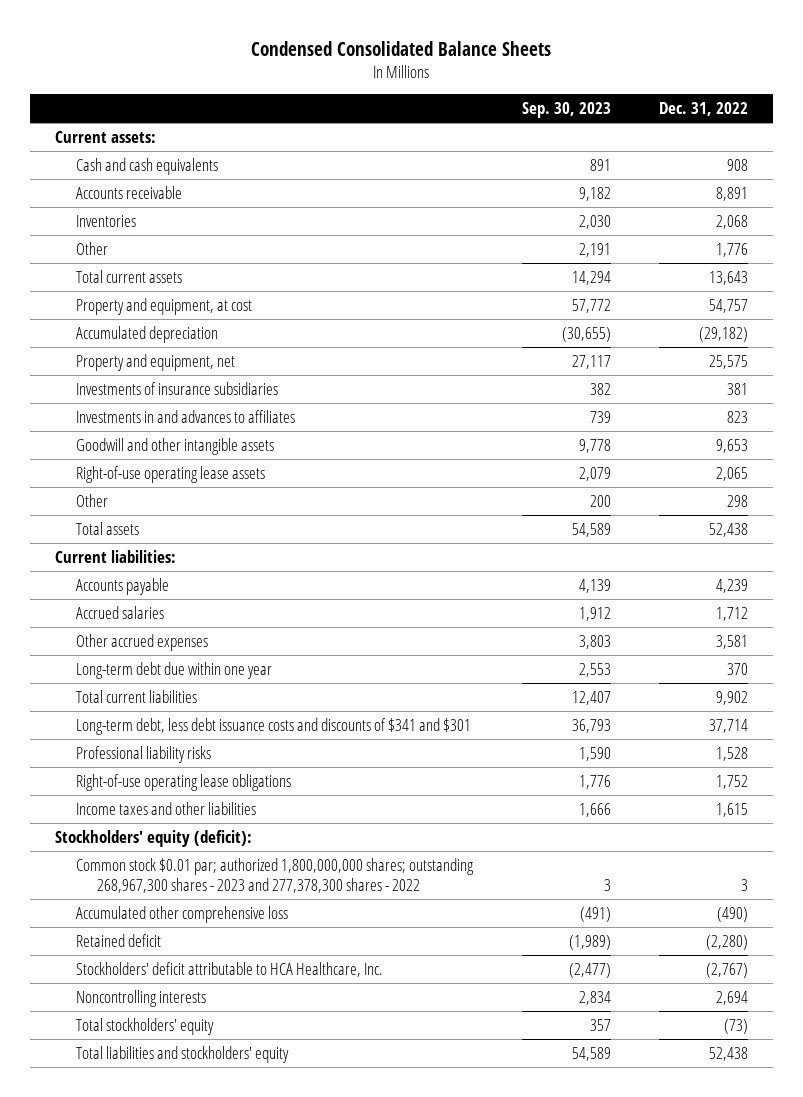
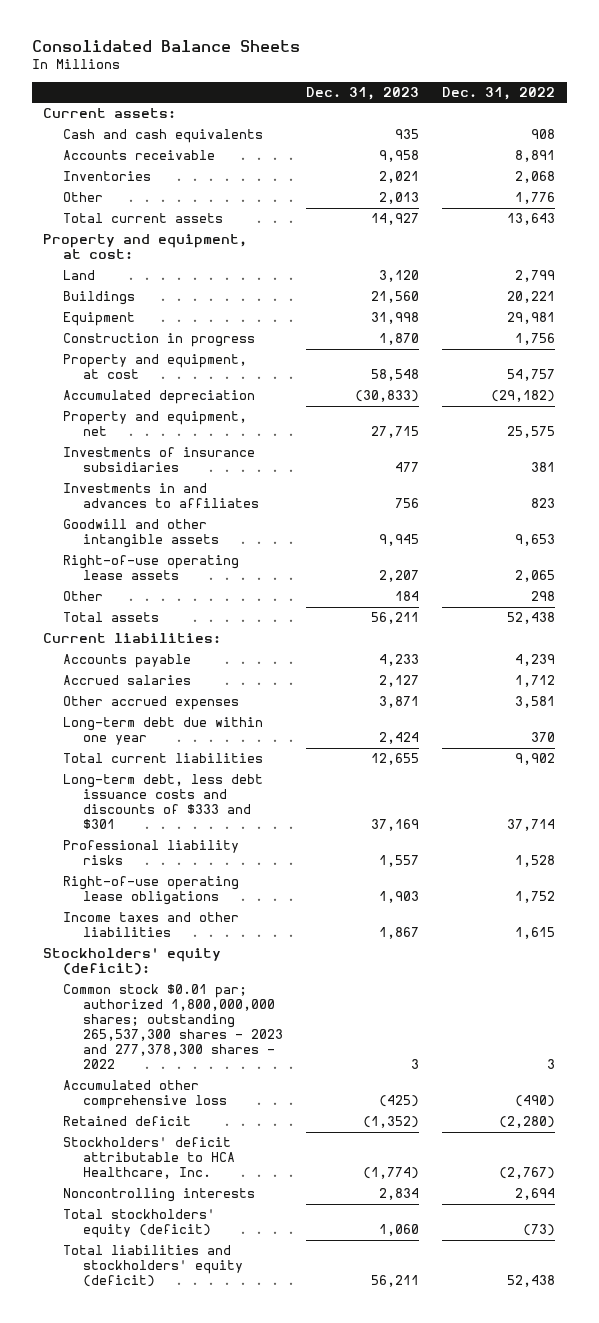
[251,40,552,56] Condensed Consolidated Balance Sheets -> [31,39,300,52] Consolidated Balance Sheets
[521,102,611,119] Sep. 30, 2023 -> none
none -> [306,87,420,101] Dec. 31, 2023
none -> [43,234,248,260] Property and equipment, at cost:
none -> [63,270,96,281] Land
none -> [63,291,136,306] Buildings
none -> [63,312,136,327] Equipment
none -> [63,333,256,348] Construction in progress
[75,717,471,735] Long-term debt, less debt issuance costs and discounts of $341 and $301 -> [63,774,264,830] Long-term debt, less debt issuance costs and discounts of $333 and $301
[75,857,474,893] Common stock $0.01 par; authorized 1,800,000,000 shares; outstanding 268,967,300 shares - 2023 and 277,378,300 shares - 2022 -> [63,984,283,1070] Common stock $0.01 par; authorized 1,800,000,000 shares; outstanding 265,537,300 shares - 2023 and 277,378,300 shares - 2022
[75,1017,214,1035] Total stockholders' equity -> [63,1209,216,1239] Total stockholders' equity (deficit)
[75,1045,289,1063] Total liabilities and stockholders' equity -> [63,1245,243,1288] Total liabilities and stockholders' equity (deficit)

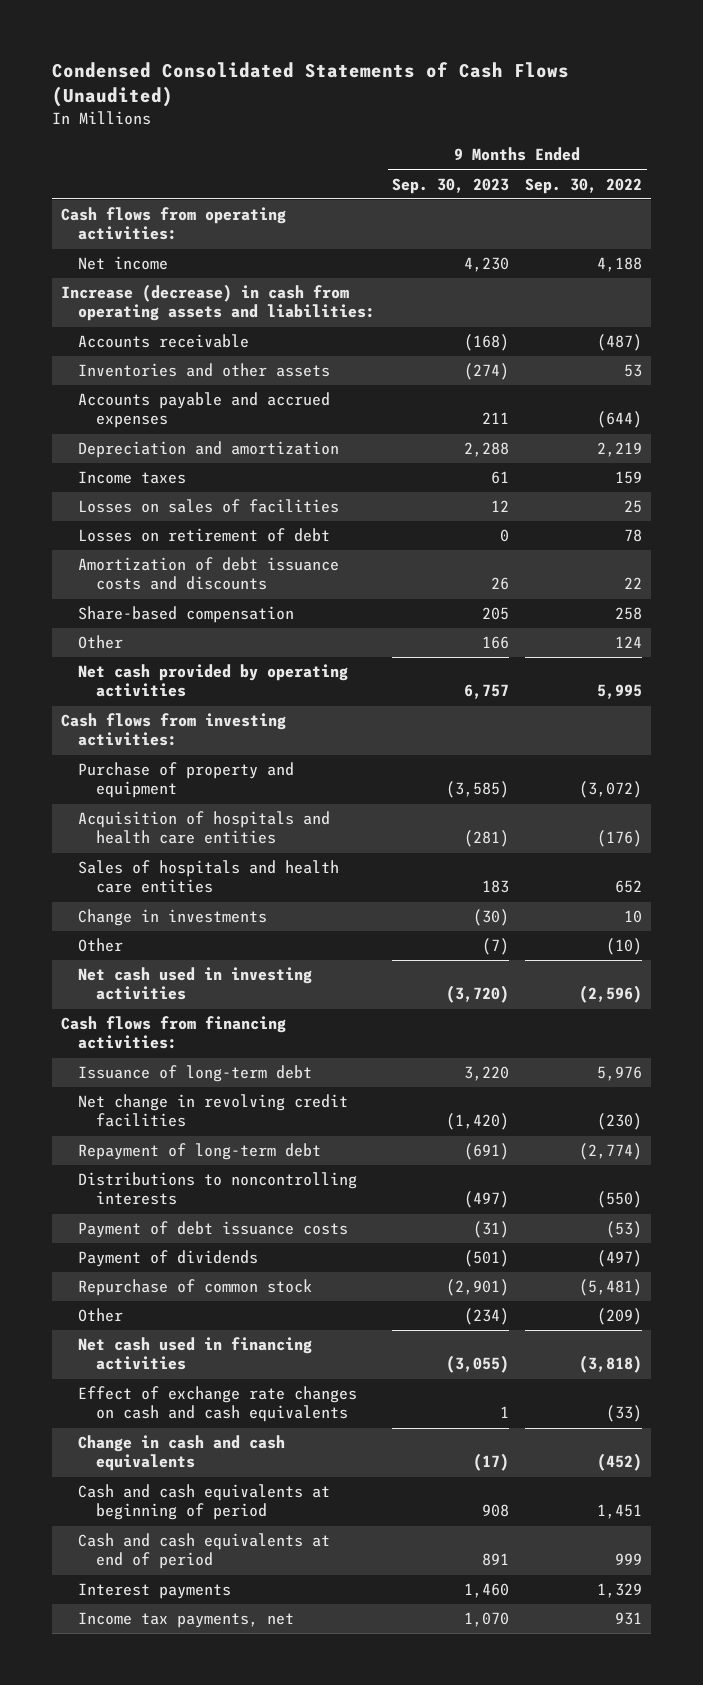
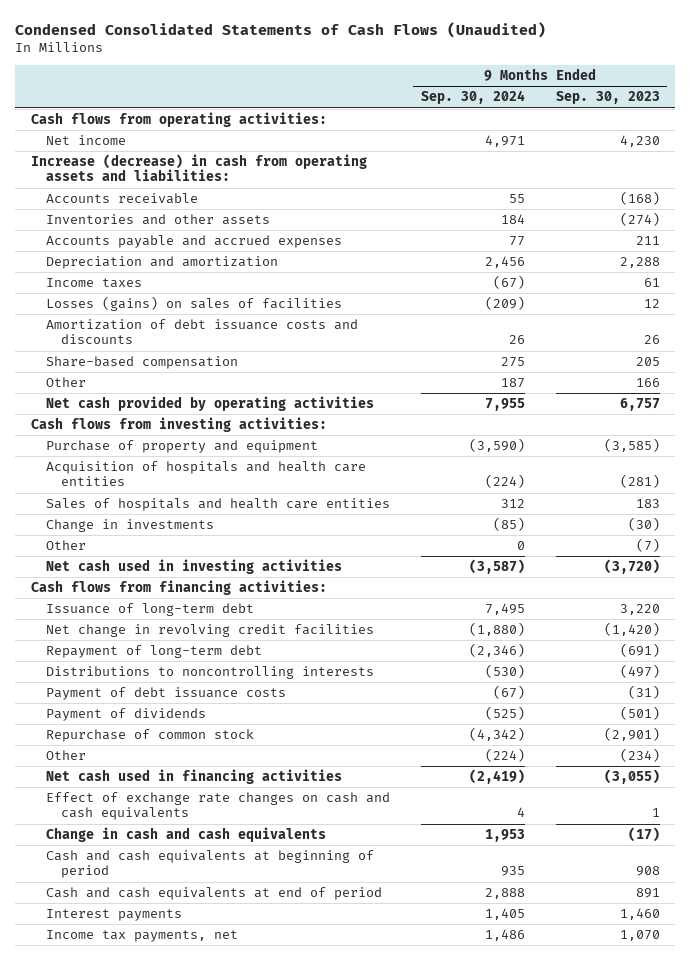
[525,177,643,194] Sep. 30, 2022 -> none
none -> [420,90,525,105] Sep. 30, 2024
[78,528,331,543] Losses on retirement of debt -> none
[78,499,340,514] Losses on sales of facilities -> [45,296,342,312] Losses (gains) on sales of facilities

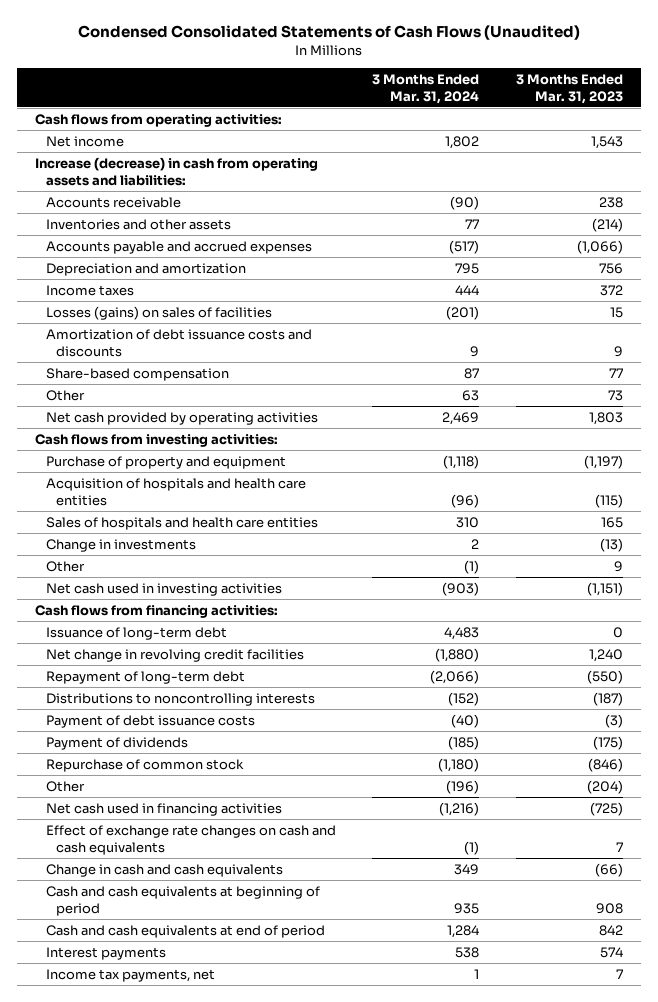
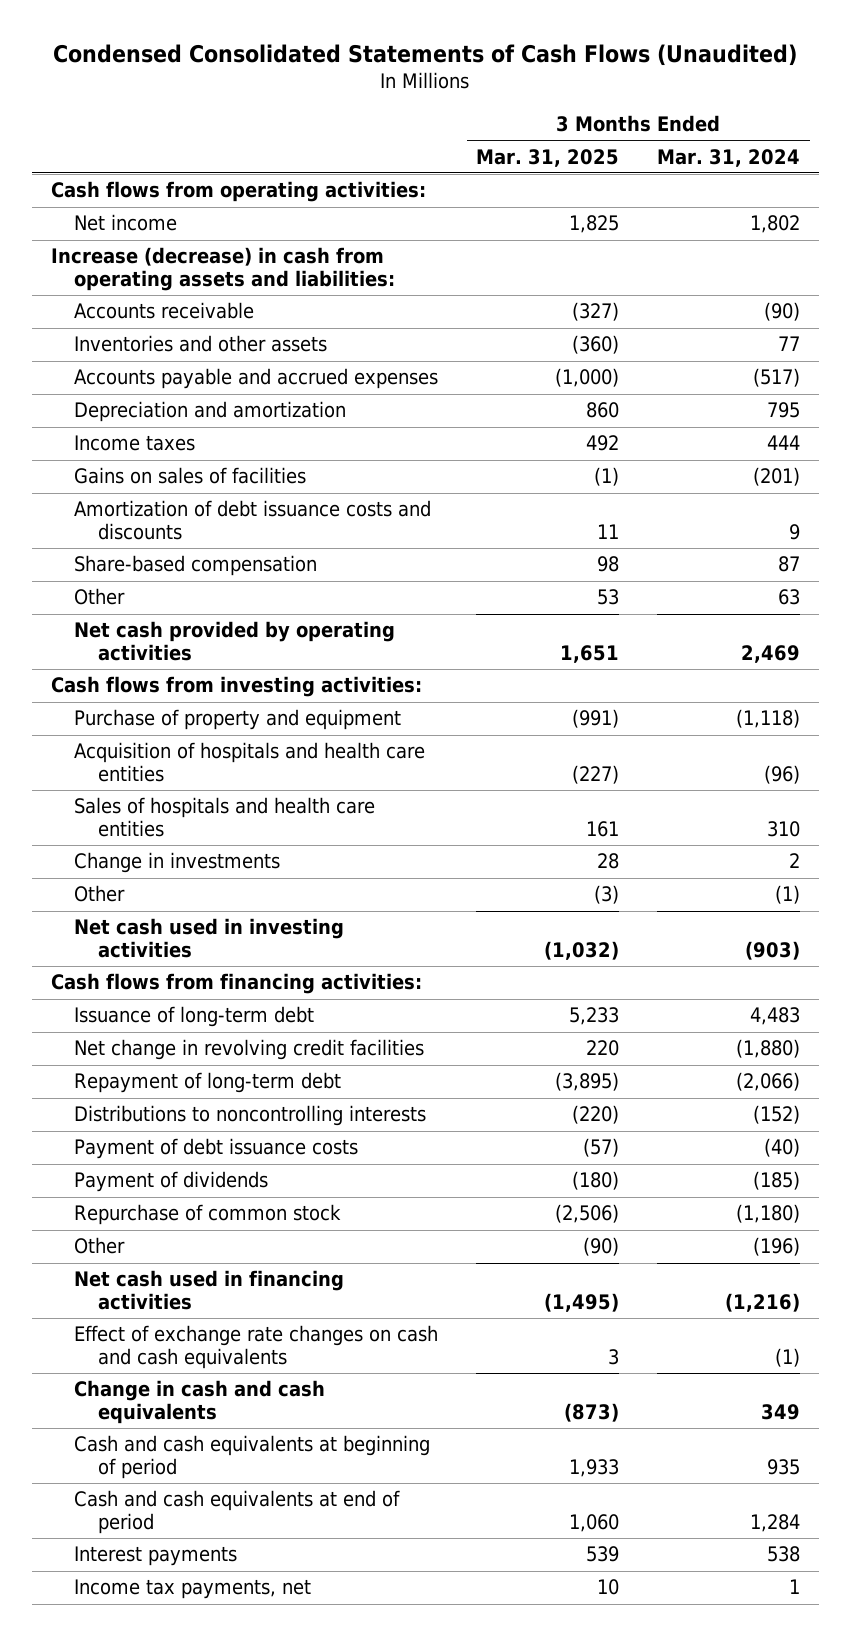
[515,73,623,104] 3 Months Ended Mar. 31, 2023 -> none
none -> [476,148,620,167] Mar. 31, 2025
[45,305,272,320] Losses (gains) on sales of facilities -> [74,467,307,485] Gains on sales of facilities

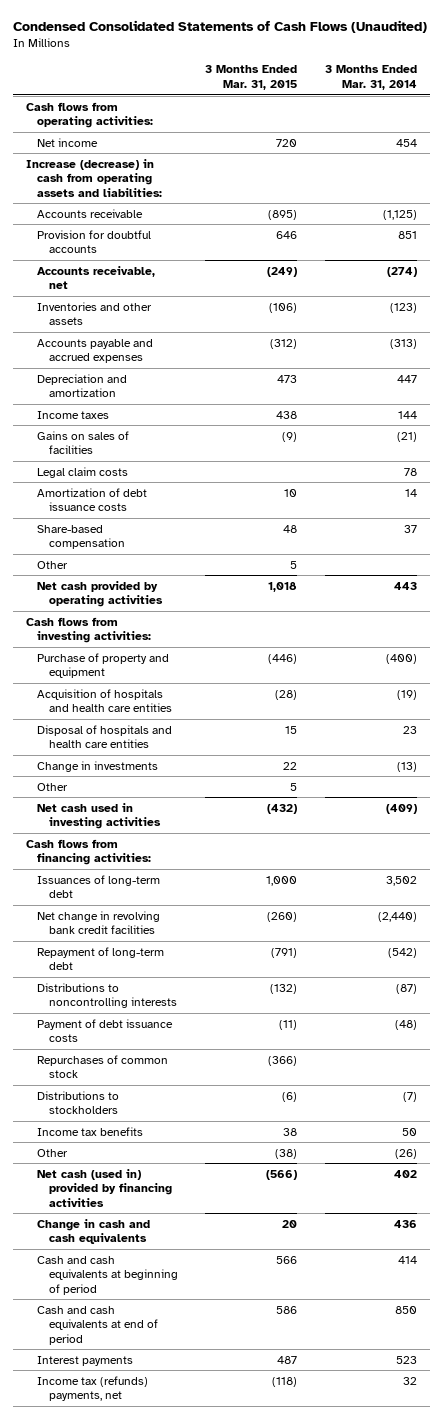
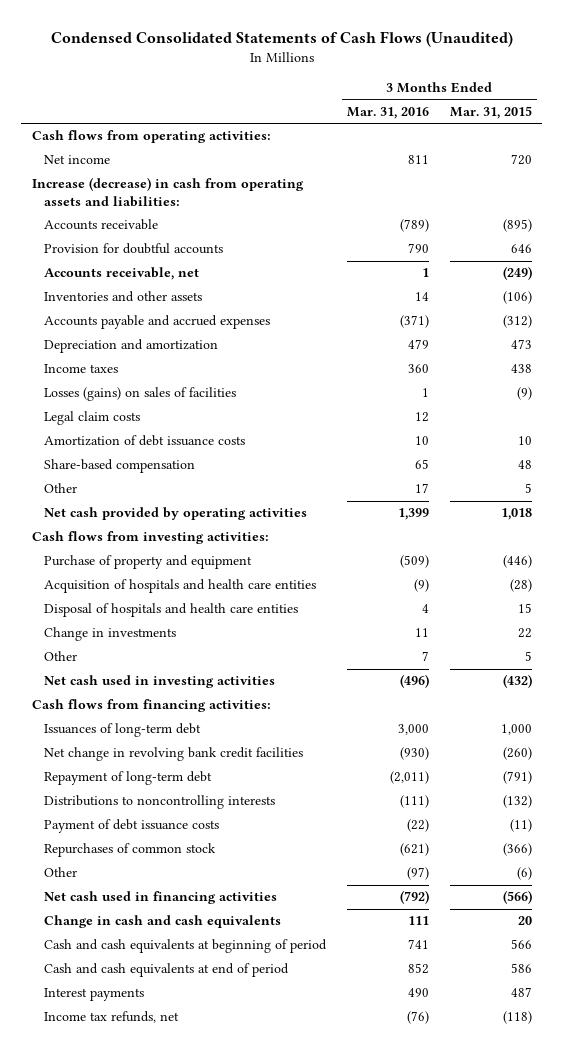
[324,65,417,90] 3 Months Ended Mar. 31, 2014 -> none
none -> [346,106,429,119] Mar. 31, 2016
[37,430,130,455] Gains on sales of facilities -> [44,387,237,402] Losses (gains) on sales of facilities
[37,1090,120,1115] Distributions to stockholders -> none
[37,1126,144,1136] Income tax benefits -> none
[275,1148,298,1159] (38) -> [516,867,532,881] (6)
[37,1168,172,1207] Net cash (used in) provided by financing activities -> [44,891,278,905] Net cash used in financing activities
[37,1375,149,1402] Income tax (refunds) payments, net -> [44,1011,180,1024] Income tax refunds, net

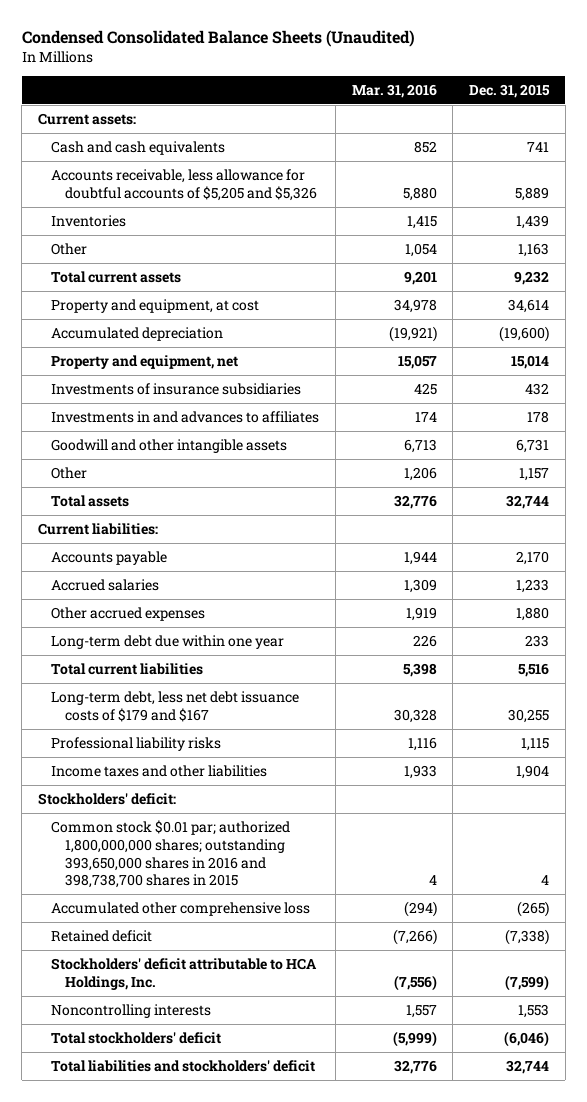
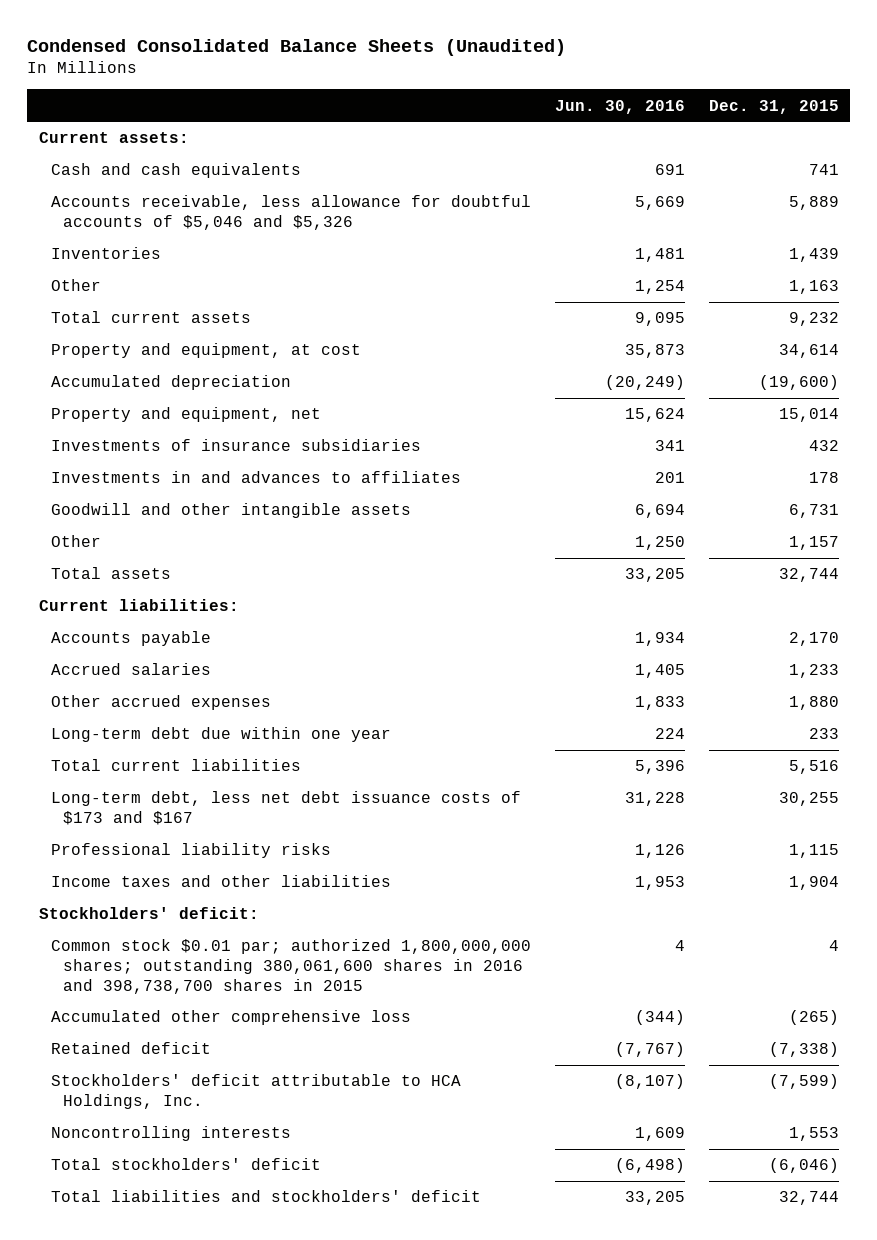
[351,83,437,98] Mar. 31, 2016 -> none
none -> [554,99,685,114] Jun. 30, 2016
[51,168,317,201] Accounts receivable, less allowance for doubtful accounts of $5,205 and $5,326 -> [50,195,531,231] Accounts receivable, less allowance for doubtful accounts of $5,046 and $5,326
[51,690,300,722] Long-term debt, less net debt issuance costs of $179 and $167 -> [50,791,521,826] Long-term debt, less net debt issuance costs of $173 and $167
[51,819,291,889] Common stock $0.01 par; authorized 1,800,000,000 shares; outstanding 393,650,000 shares in 2016 and 398,738,700 shares in 2015 -> [50,939,531,994] Common stock $0.01 par; authorized 1,800,000,000 shares; outstanding 380,061,600 shares in 2016 and 398,738,700 shares in 2015

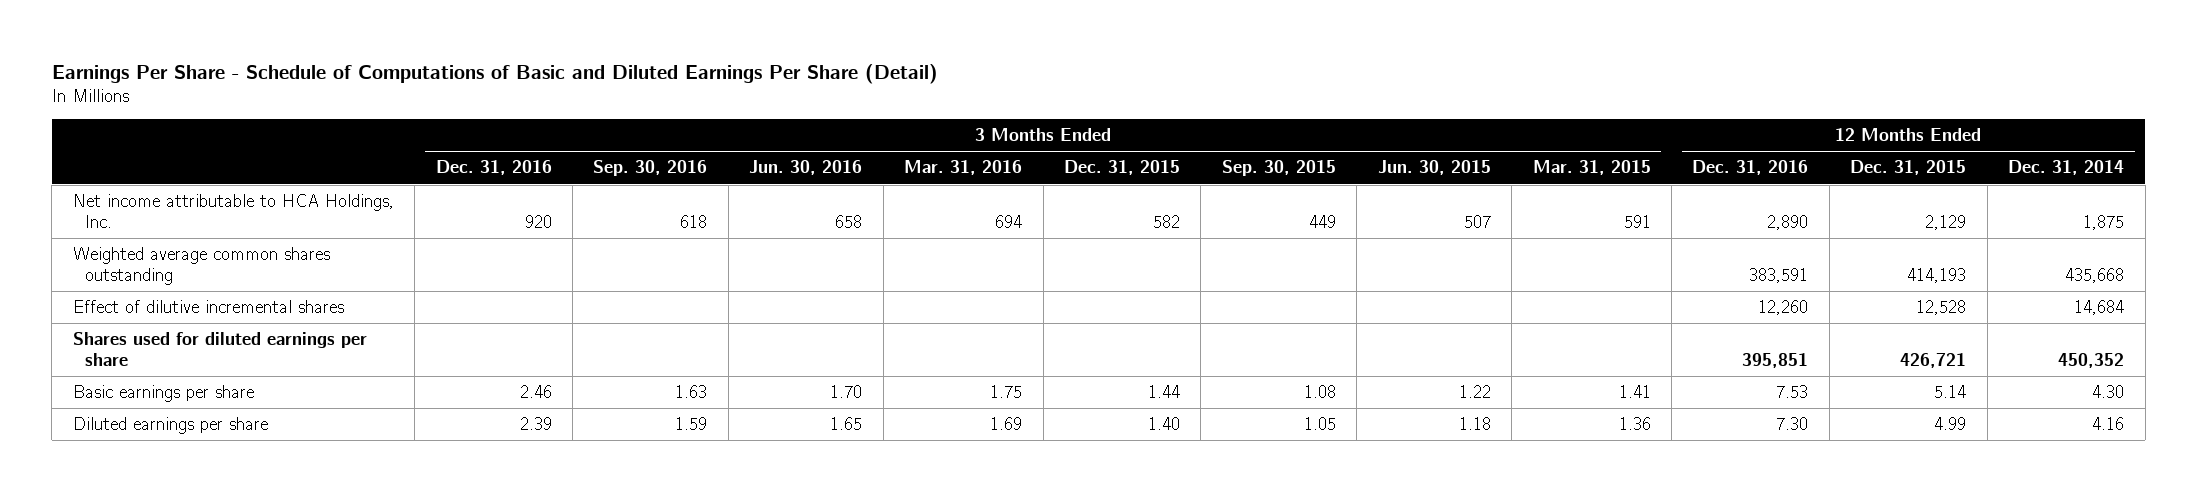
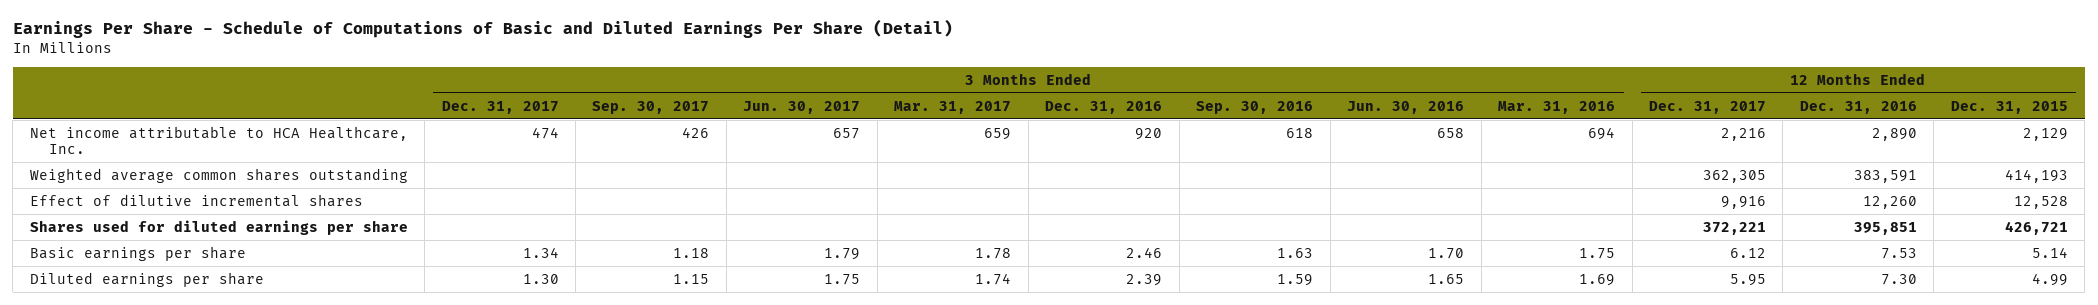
[1064,160,1181,176] Dec. 31, 2015 -> none
[1221,160,1336,177] Sep. 30, 2015 -> none
[1377,160,1491,176] Jun. 30, 2015 -> none
[1532,160,1651,176] Mar. 31, 2015 -> none
[2008,160,2125,176] Dec. 31, 2014 -> none
none -> [441,100,559,114] Dec. 31, 2017
none -> [592,100,710,114] Sep. 30, 2017
none -> [743,100,861,114] Jun. 30, 2017
none -> [894,100,1012,114] Mar. 31, 2017
none -> [1649,100,1767,114] Dec. 31, 2017
[72,194,394,229] Net income attributable to HCA Holdings, Inc. -> [29,125,408,154] Net income attributable to HCA Healthcare, Inc.

